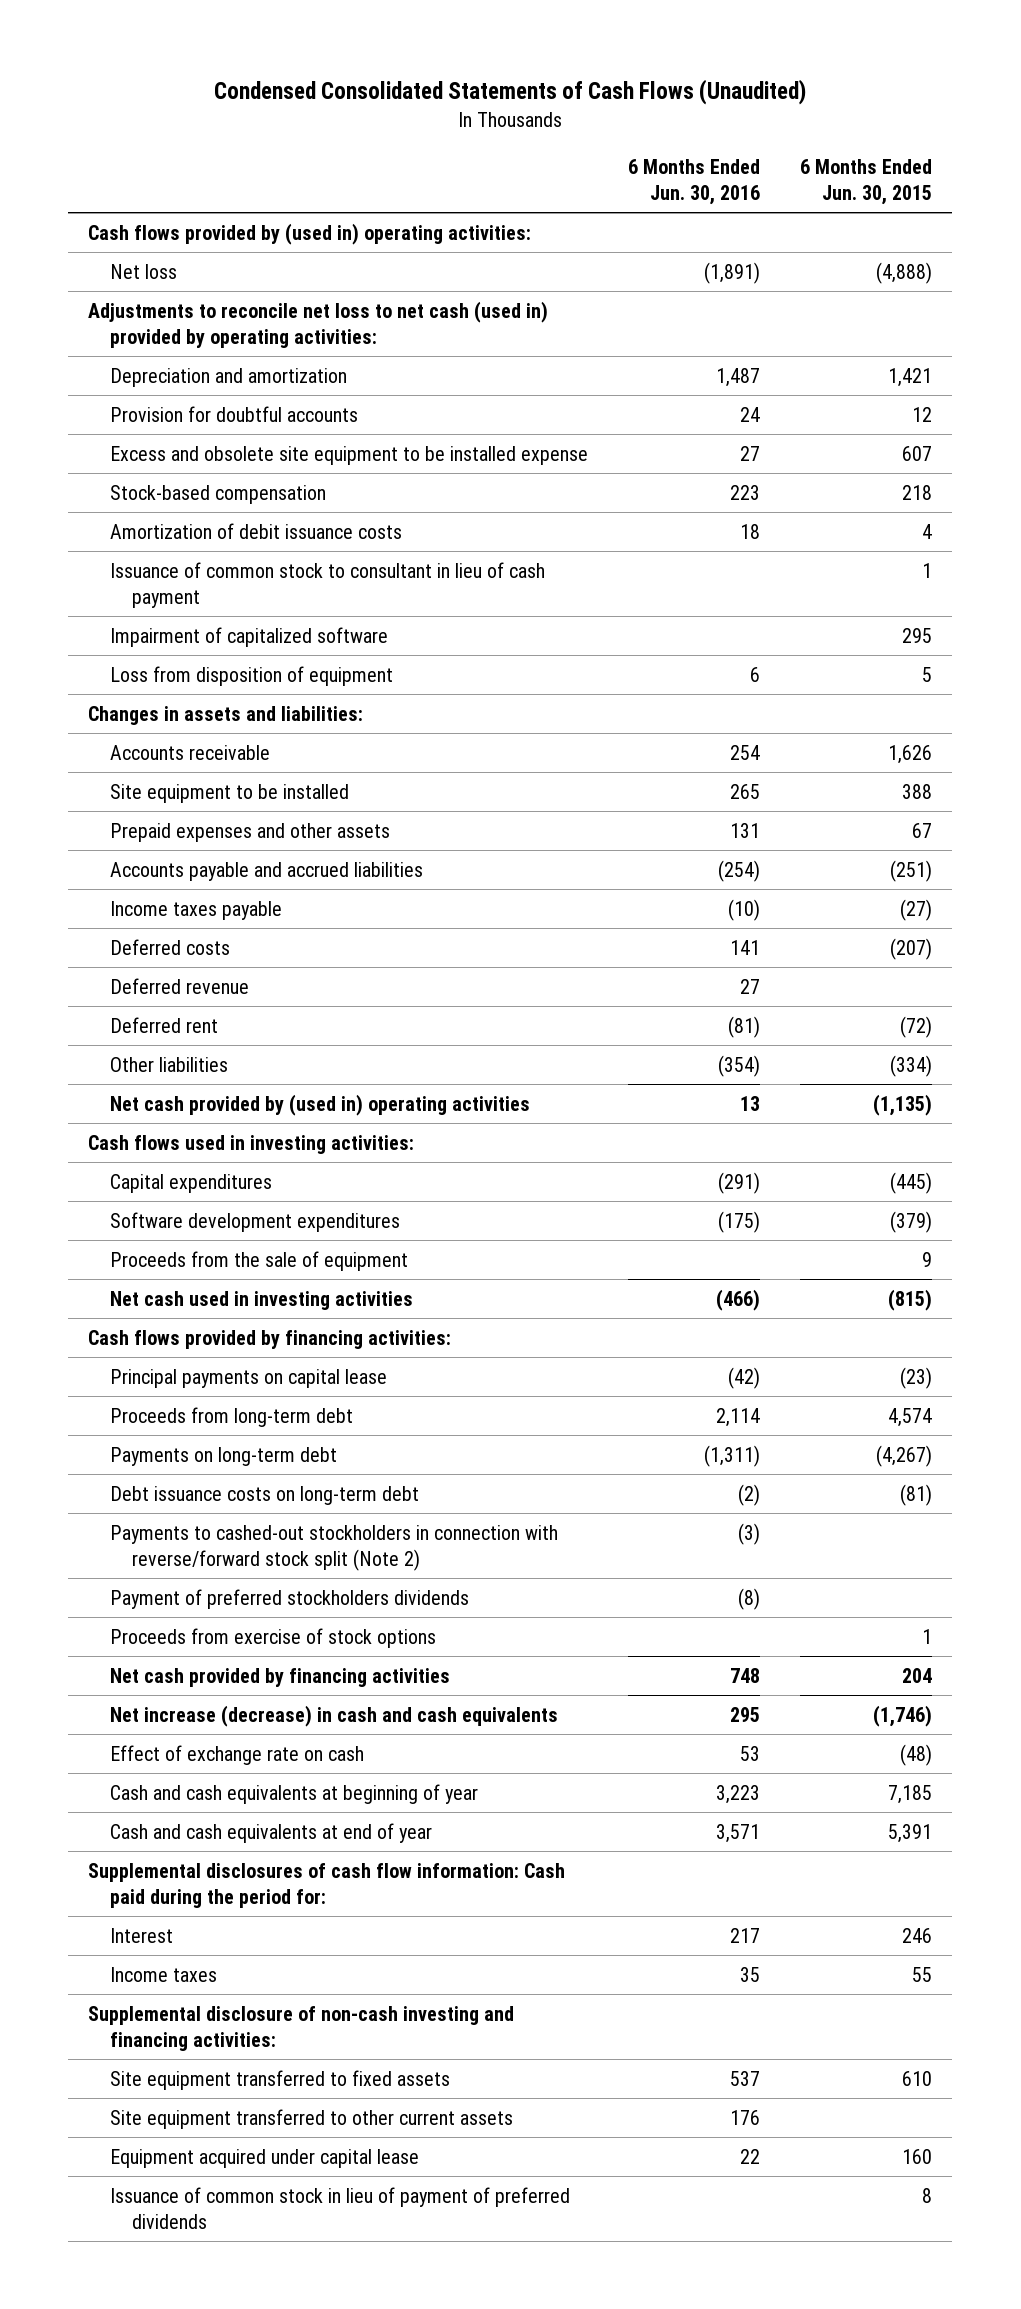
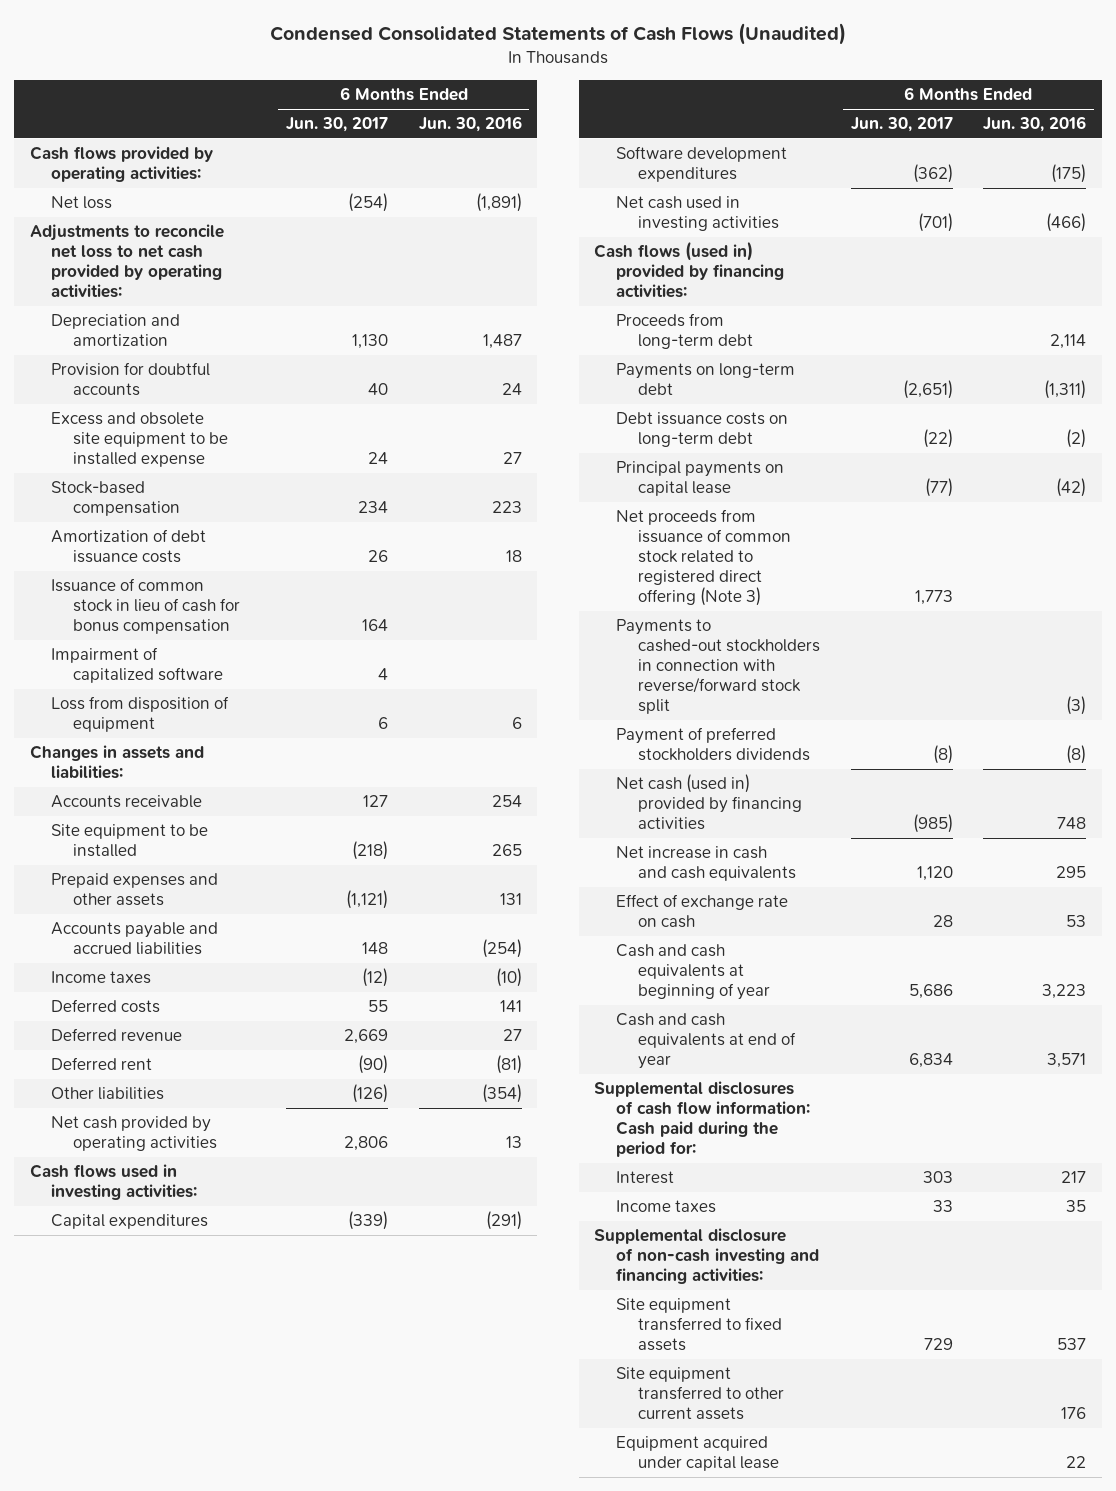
[800,158,933,205] 6 Months Ended Jun. 30, 2015 -> none
none -> [285,117,388,133] Jun. 30, 2017
[88,222,532,245] Cash flows provided by (used in) operating activities: -> [29,146,213,183] Cash flows provided by operating activities:
[88,300,549,348] Adjustments to reconcile net loss to net cash (used in) provided by operating activities: -> [29,224,224,299] Adjustments to reconcile net loss to net cash provided by operating activities:
[110,522,403,539] Amortization of debit issuance costs -> [51,529,207,564] Amortization of debt issuance costs
[110,561,546,608] Issuance of common stock to consultant in lieu of cash payment -> [51,578,240,635] Issuance of common stock in lieu of cash for bonus compensation
[110,900,283,920] Income taxes payable -> [51,971,152,985] Income taxes
[110,1093,531,1116] Net cash provided by (used in) operating activities -> [51,1116,217,1152] Net cash provided by operating activities
[110,1250,409,1271] Proceeds from the sale of equipment -> none
[88,1329,452,1349] Cash flows provided by financing activities: -> [594,241,785,299] Cash flows (used in) provided by financing activities:
[110,1368,388,1388] Principal payments on capital lease -> [616,461,785,497] Principal payments on capital lease
none -> [616,509,791,607] Net proceeds from issuance of common stock related to registered direct offering (Note 3)
[110,1524,559,1571] Payments to cashed-out stockholders in connection with reverse/forward stock split (Note 2) -> [616,619,820,715] Payments to cashed-out stockholders in connection with reverse/forward stock split
[110,1627,437,1648] Proceeds from exercise of stock options -> none
[110,1667,451,1687] Net cash provided by financing activities -> [616,774,802,831] Net cash (used in) provided by financing activities
[110,1704,559,1727] Net increase (decrease) in cash and cash equivalents -> [616,846,796,882] Net increase in cash and cash equivalents
[110,2186,571,2229] Issuance of common stock in lieu of payment of preferred dividends -> none

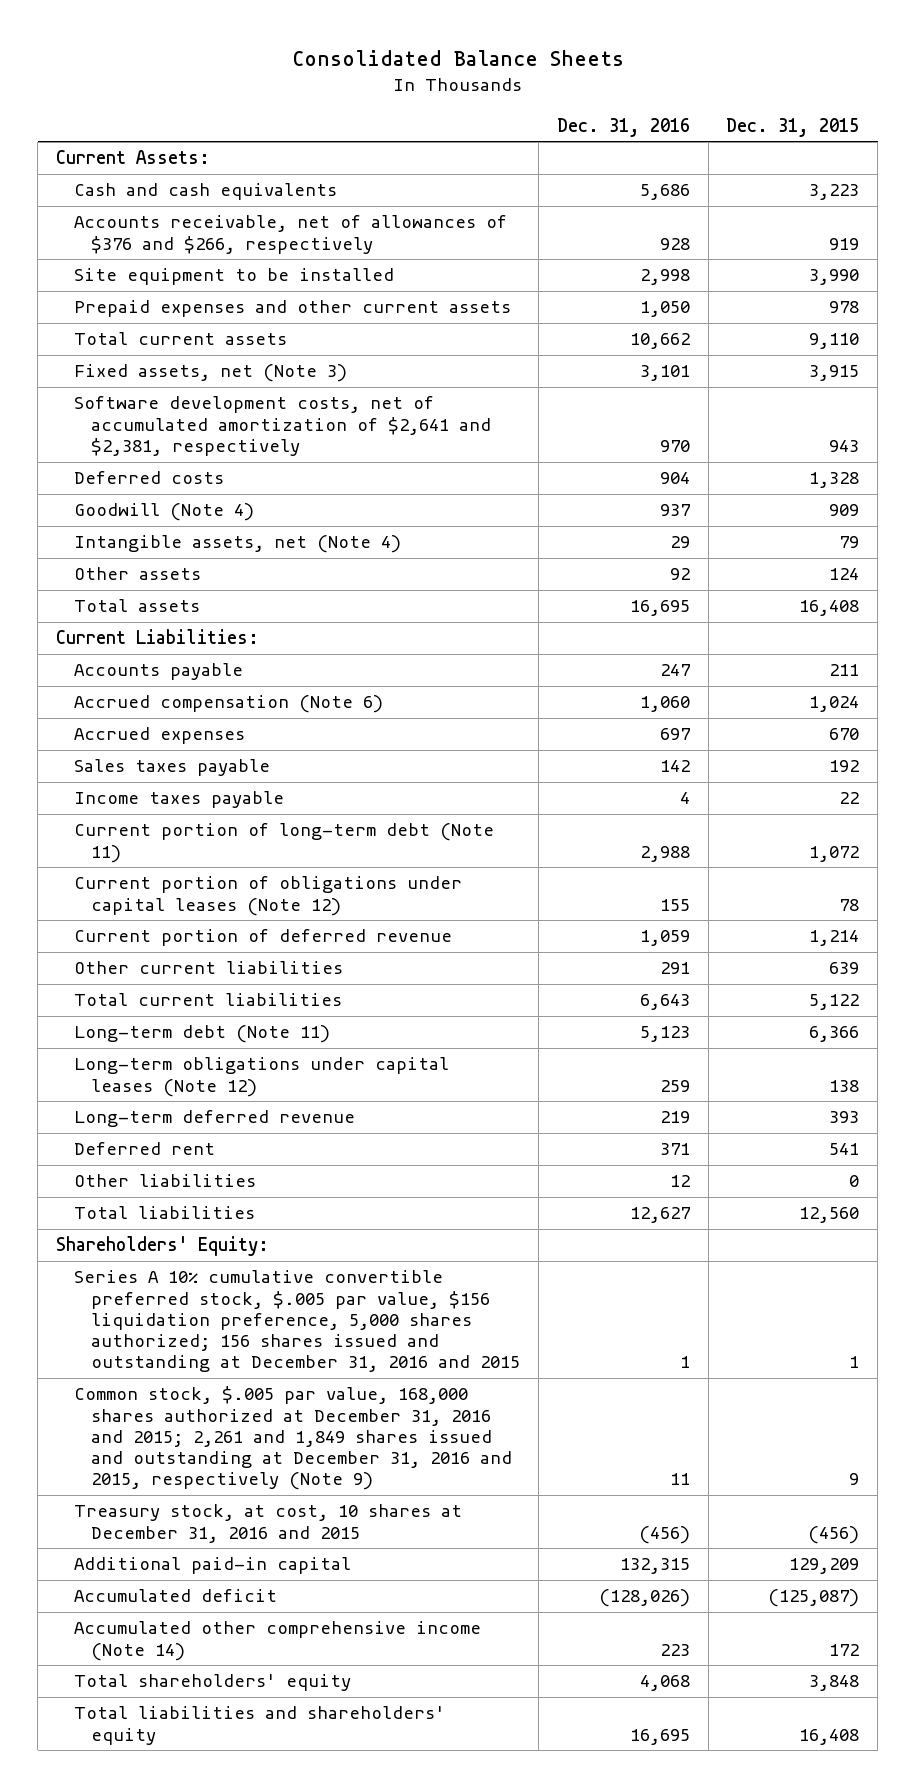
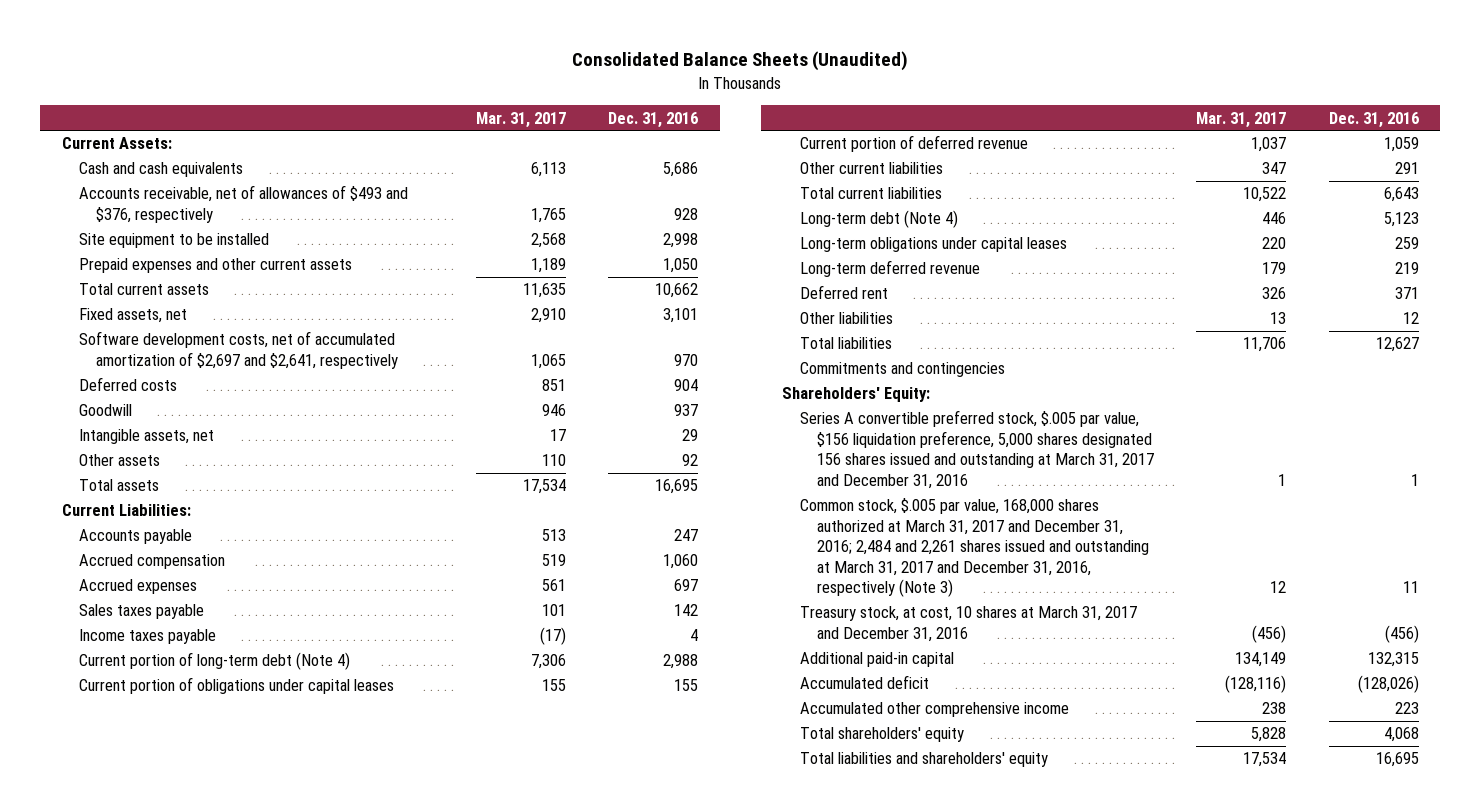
[291,50,624,67] Consolidated Balance Sheets -> [572,51,909,72] Consolidated Balance Sheets (Unaudited)
[726,117,860,137] Dec. 31, 2015 -> none
none -> [475,111,566,128] Mar. 31, 2017
[73,215,507,254] Accounts receivable, net of allowances of $376 and $266, respectively -> [78,185,408,223] Accounts receivable, net of allowances of $493 and $376, respectively
[73,364,347,383] Fixed assets, net (Note 3) -> [78,308,187,324] Fixed assets, net
[73,396,491,456] Software development costs, net of accumulated amortization of $2,641 and $2,381, respectively -> [78,331,399,369] Software development costs, net of accumulated amortization of $2,697 and $2,641, respectively
[73,503,254,522] Goodwill (Note 4) -> [78,404,132,417] Goodwill
[73,535,401,554] Intangible assets, net (Note 4) -> [78,429,214,445] Intangible assets, net
[73,695,383,714] Accrued compensation (Note 6) -> [78,554,225,570] Accrued compensation
[73,823,494,863] Current portion of long-term debt (Note 11) -> [78,652,350,671] Current portion of long-term debt (Note 4)
[73,876,462,916] Current portion of obligations under capital leases (Note 12) -> [78,677,394,695] Current portion of obligations under capital leases
[73,1025,330,1044] Long-term debt (Note 11) -> [799,210,958,229] Long-term debt (Note 4)
[73,1057,449,1097] Long-term obligations under capital leases (Note 12) -> [799,237,1067,253] Long-term obligations under capital leases
none -> [799,362,1005,378] Commitments and contingencies
[73,1270,520,1373] Series A 10% cumulative convertible preferred stock, $.005 par value, $156 liquidation preference, 5,000 shares authorized; 156 shares issued and outstanding at December 31, 2016 and 2015 -> [799,410,1154,489] Series A convertible preferred stock, $.005 par value, $156 liquidation preference, 5,000 shares designated 156 shares issued and outstanding at March 31, 2017 and December 31, 2016
[73,1386,512,1491] Common stock, $.005 par value, 168,000 shares authorized at December 31, 2016 and 2015; 2,261 and 1,849 shares issued and outstanding at December 31, 2016 and 2015, respectively (Note 9) -> [799,498,1149,598] Common stock, $.005 par value, 168,000 shares authorized at March 31, 2017 and December 31, 2016; 2,484 and 2,261 shares issued and outstanding at March 31, 2017 and December 31, 2016, respectively (Note 3)
[73,1504,462,1543] Treasury stock, at cost, 10 shares at December 31, 2016 and 2015 -> [799,606,1137,642] Treasury stock, at cost, 10 shares at March 31, 2017 and December 31, 2016
[73,1621,481,1661] Accumulated other comprehensive income (Note 14) -> [799,702,1069,718] Accumulated other comprehensive income

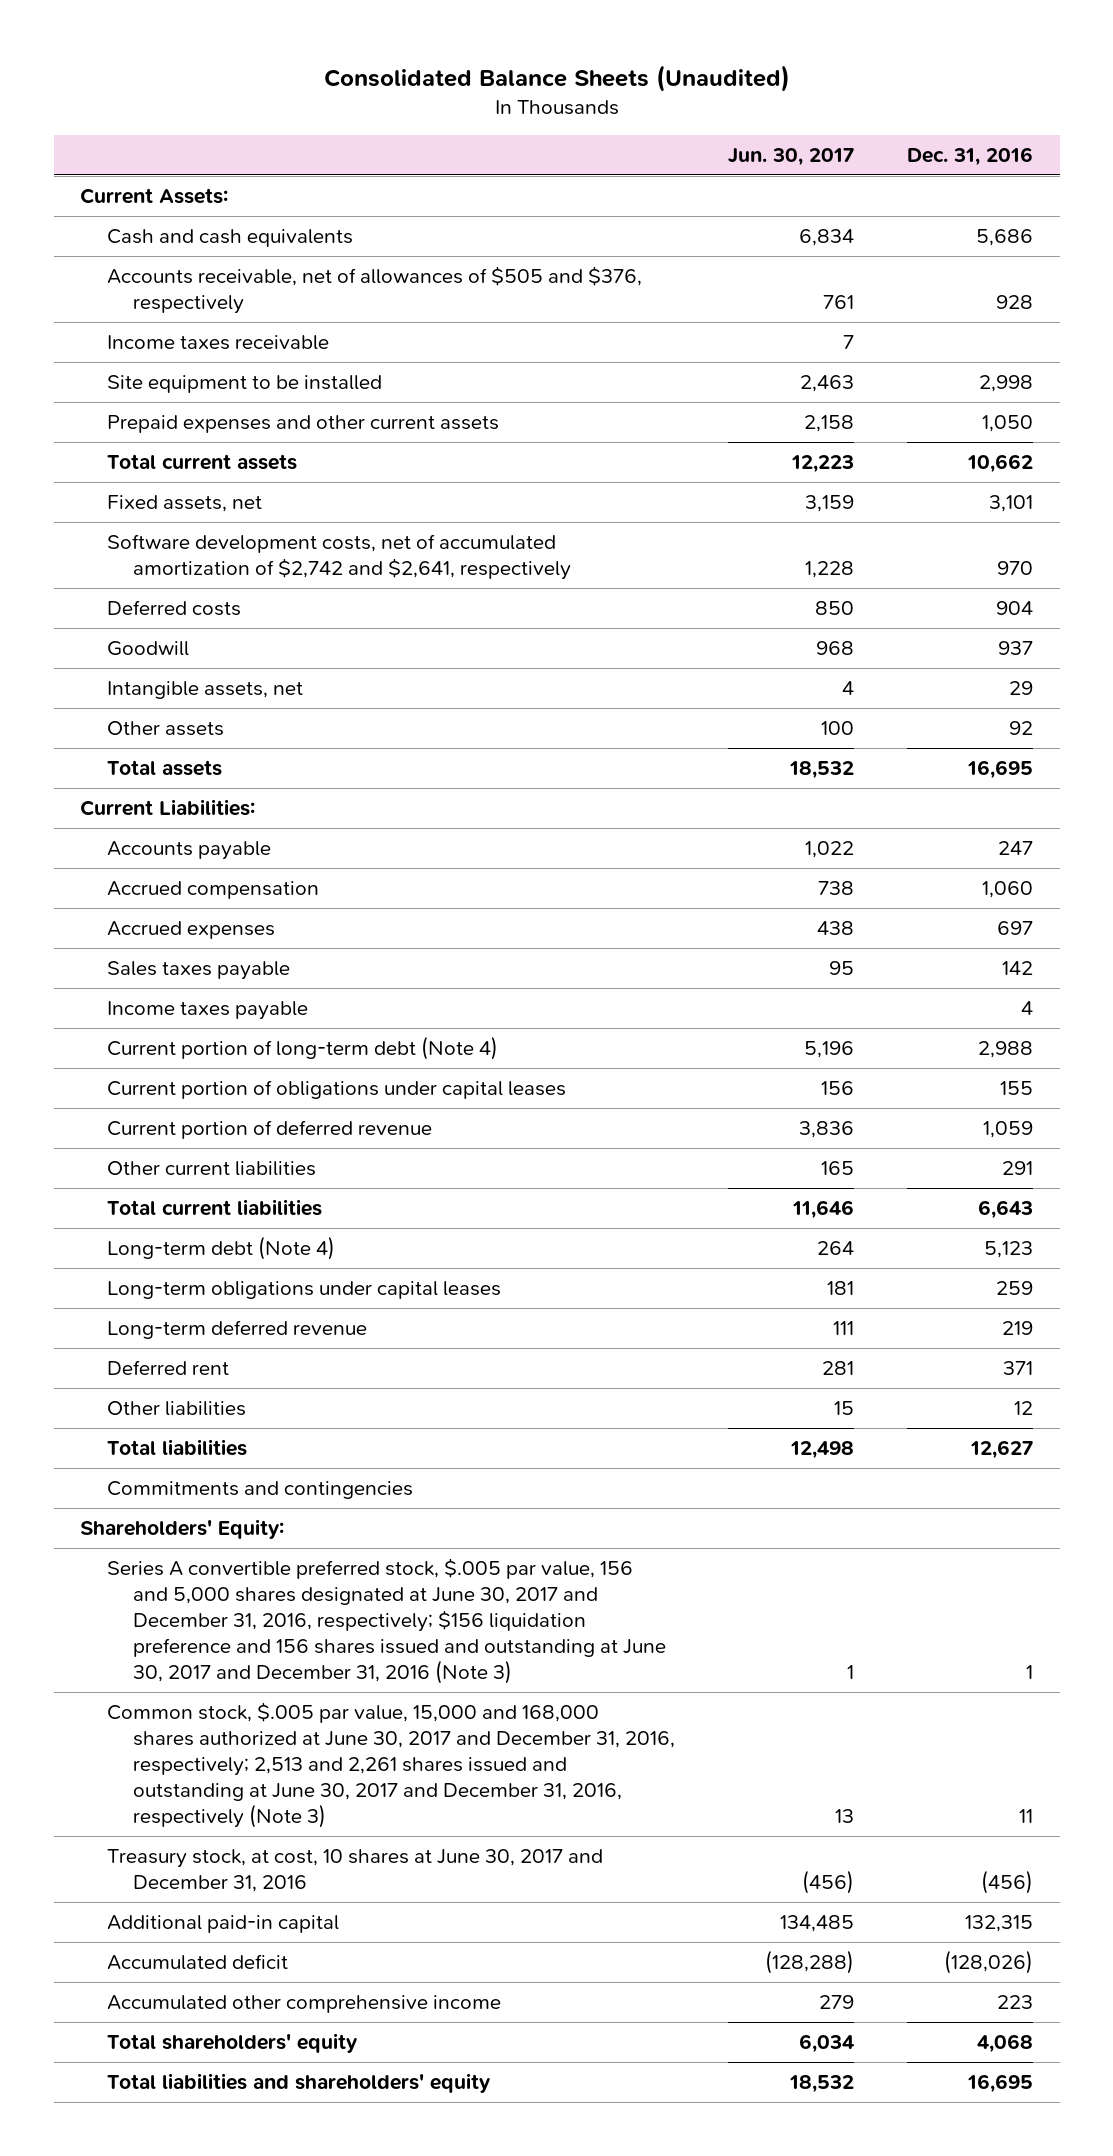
[475,111,566,128] Mar. 31, 2017 -> none
none -> [728,148,855,167] Jun. 30, 2017
[78,185,408,223] Accounts receivable, net of allowances of $493 and $376, respectively -> [106,265,642,314] Accounts receivable, net of allowances of $505 and $376, respectively
none -> [106,334,329,350] Income taxes receivable
[78,331,399,369] Software development costs, net of accumulated amortization of $2,697 and $2,641, respectively -> [106,533,572,580] Software development costs, net of accumulated amortization of $2,742 and $2,641, respectively
[799,410,1154,489] Series A convertible preferred stock, $.005 par value, $156 liquidation preference, 5,000 shares designated 156 shares issued and outstanding at March 31, 2017 and December 31, 2016 -> [106,1557,667,1685] Series A convertible preferred stock, $.005 par value, 156 and 5,000 shares designated at June 30, 2017 and December 31, 2016, respectively; $156 liquidation preference and 156 shares issued and outstanding at June 30, 2017 and December 31, 2016 (Note 3)
[799,498,1149,598] Common stock, $.005 par value, 168,000 shares authorized at March 31, 2017 and December 31, 2016; 2,484 and 2,261 shares issued and outstanding at March 31, 2017 and December 31, 2016, respectively (Note 3) -> [106,1701,676,1829] Common stock, $.005 par value, 15,000 and 168,000 shares authorized at June 30, 2017 and December 31, 2016, respectively; 2,513 and 2,261 shares issued and outstanding at June 30, 2017 and December 31, 2016, respectively (Note 3)
[799,606,1137,642] Treasury stock, at cost, 10 shares at March 31, 2017 and December 31, 2016 -> [106,1848,603,1892] Treasury stock, at cost, 10 shares at June 30, 2017 and December 31, 2016

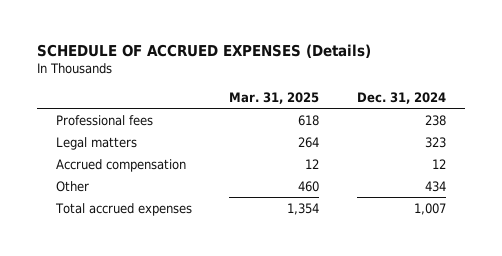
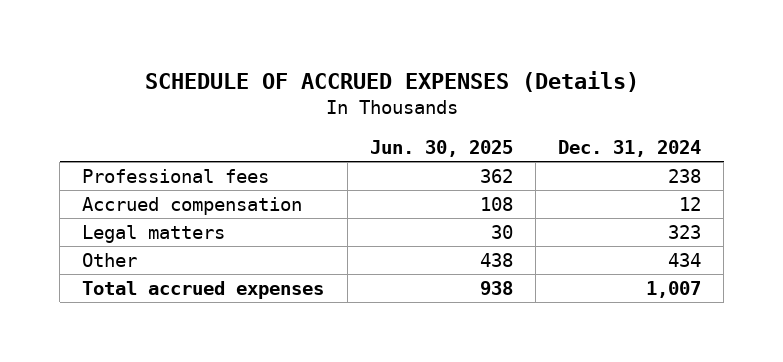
[229,91,320,104] Mar. 31, 2025 -> none
none -> [369,140,513,158] Jun. 30, 2025
[55,136,137,150] Legal matters -> [82,225,226,244] Legal matters

